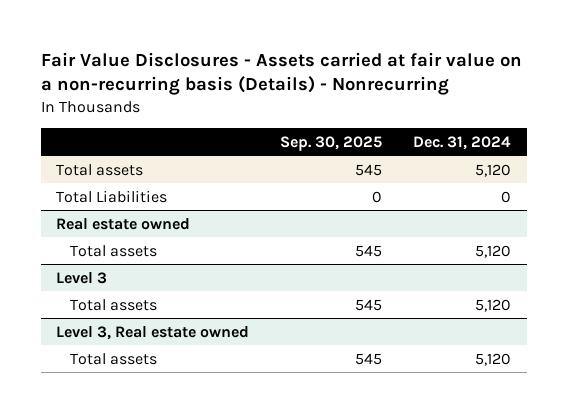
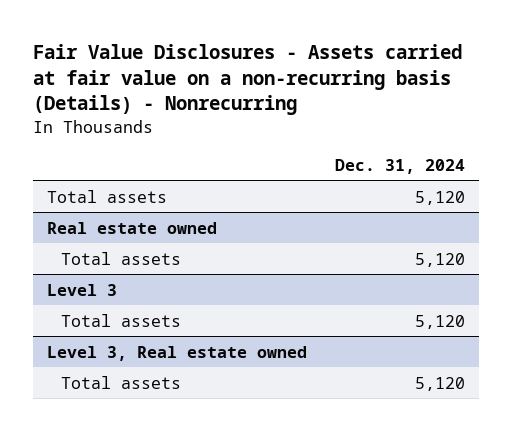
[280,135,383,151] Sep. 30, 2025 -> none
[56,189,168,203] Total Liabilities -> none

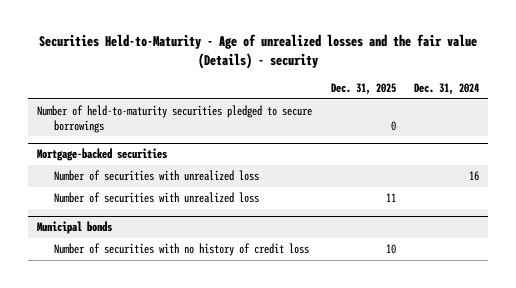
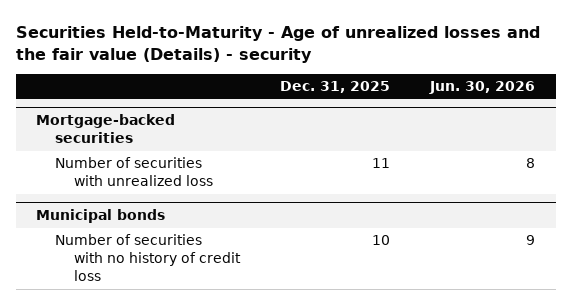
[414,83,480,96] Dec. 31, 2024 -> none
none -> [429,81,536,95] Jun. 30, 2026
[37,105,313,133] Number of held-to-maturity securities pledged to secure borrowings -> none
[53,170,259,182] Number of securities with unrealized loss -> none

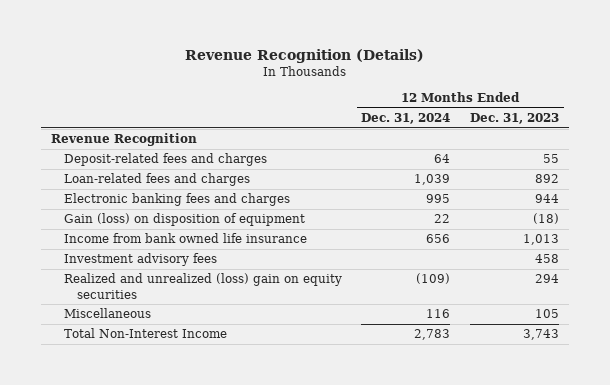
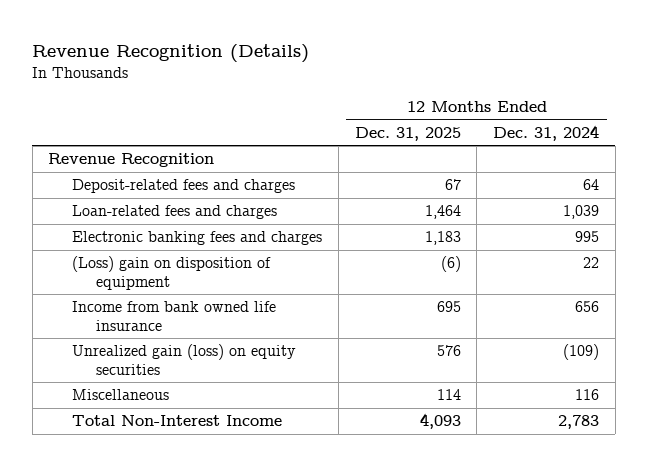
[470,113,560,125] Dec. 31, 2023 -> none
none -> [354,126,461,141] Dec. 31, 2025
[63,213,305,227] Gain (loss) on disposition of equipment -> [72,256,272,290] (Loss) gain on disposition of equipment
[63,253,217,267] Investment advisory fees -> none
[63,273,342,299] Realized and unrealized (loss) gain on equity securities -> [72,344,297,375] Unrealized gain (loss) on equity securities

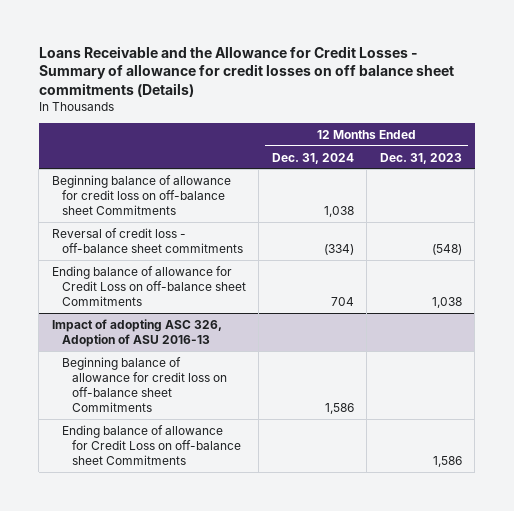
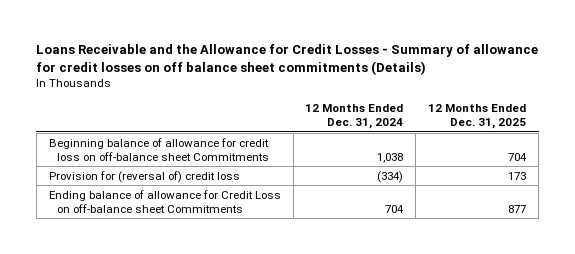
[379,152,462,164] Dec. 31, 2023 -> none
none -> [428,104,527,130] 12 Months Ended Dec. 31, 2025
[51,227,243,253] Reversal of credit loss - off-balance sheet commitments -> [48,170,240,183] Provision for (reversal of) credit loss
[51,318,222,347] Impact of adopting ASC 326, Adoption of ASU 2016-13 -> none
[61,356,227,413] Beginning balance of allowance for credit loss on off-balance sheet Commitments -> none
[61,424,241,466] Ending balance of allowance for Credit Loss on off-balance sheet Commitments -> none

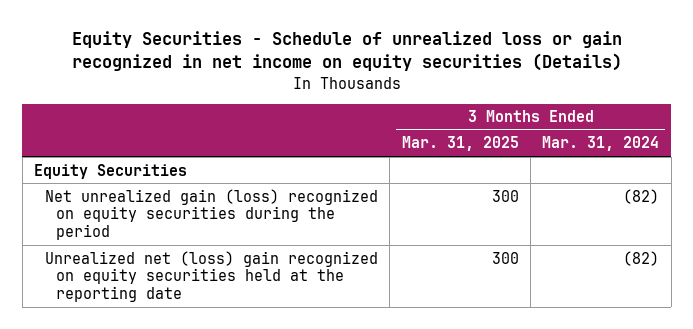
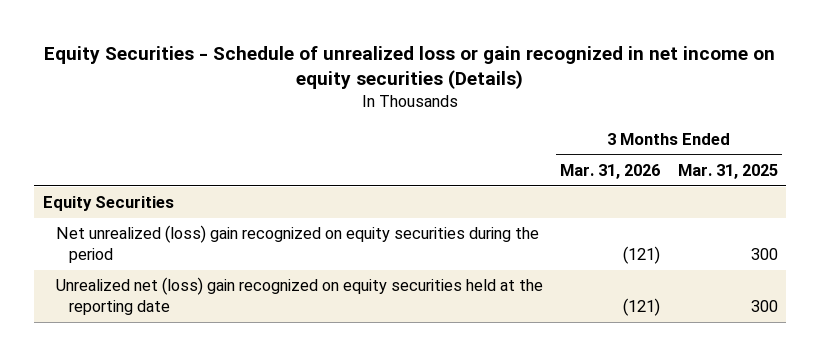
[542,136,660,152] Mar. 31, 2024 -> none
none -> [560,164,661,180] Mar. 31, 2026
[45,188,379,240] Net unrealized gain (loss) recognized on equity securities during the period -> [55,225,539,264] Net unrealized (loss) gain recognized on equity securities during the period

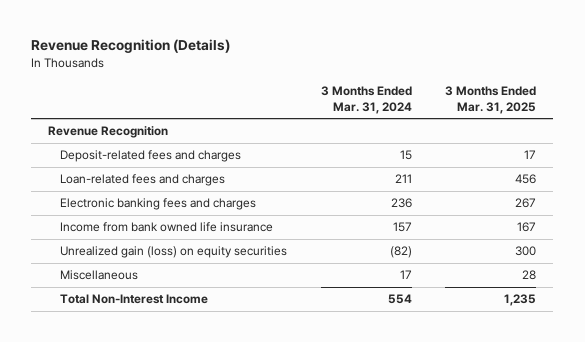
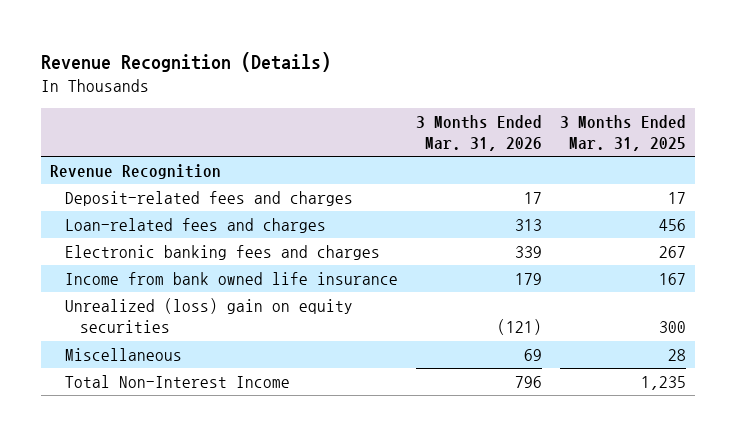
[320,85,412,114] 3 Months Ended Mar. 31, 2024 -> none
none -> [415,114,542,152] 3 Months Ended Mar. 31, 2026
[59,246,287,259] Unrealized gain (loss) on equity securities -> [65,298,354,334] Unrealized (loss) gain on equity securities

